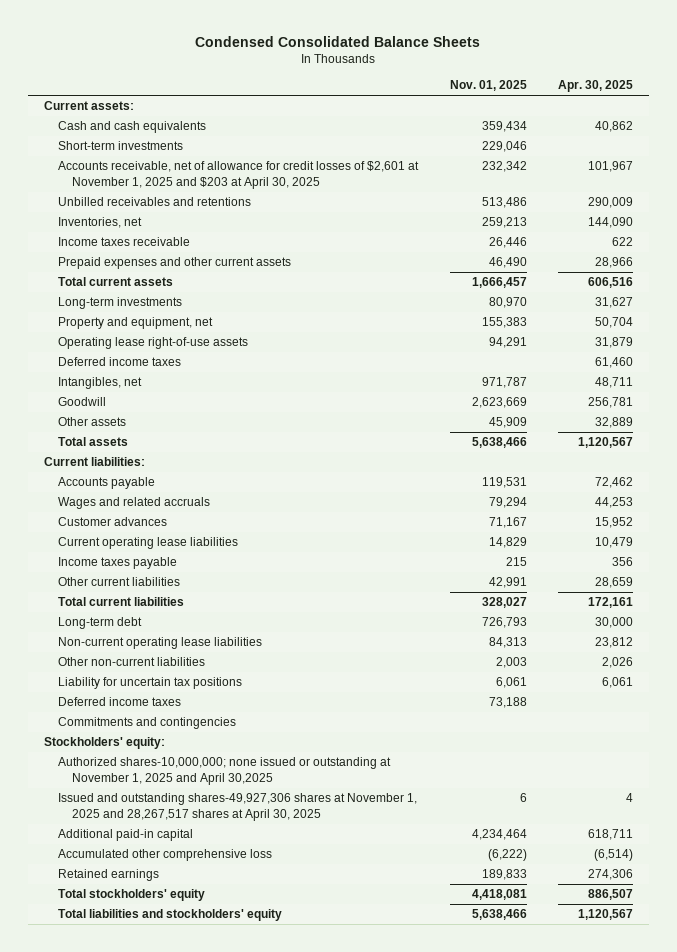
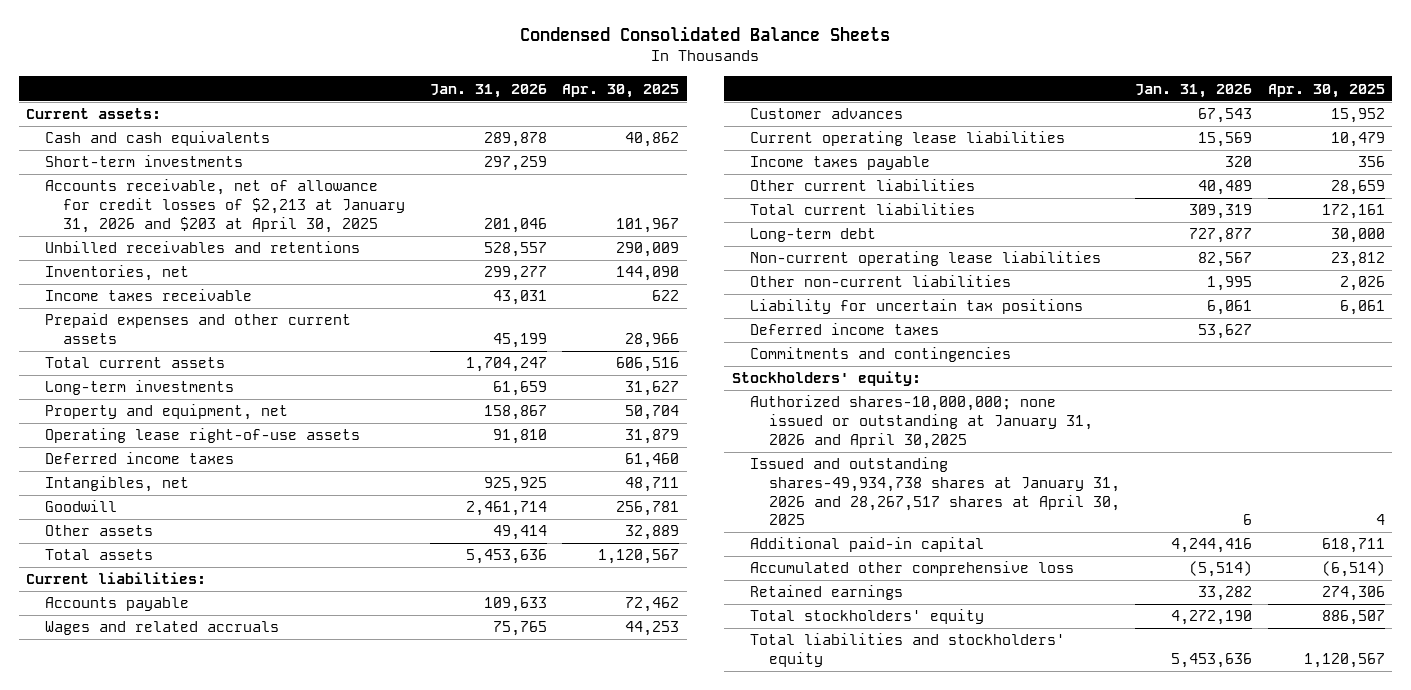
[449,80,527,92] Nov. 01, 2025 -> none
none -> [429,83,547,98] Jan. 31, 2026
[57,161,419,189] Accounts receivable, net of allowance for credit losses of $2,601 at November 1, 2025 and $203 at April 30, 2025 -> [44,179,406,233] Accounts receivable, net of allowance for credit losses of $2,213 at January 31, 2026 and $203 at April 30, 2025
[57,757,391,785] Authorized shares-10,000,000; none issued or outstanding at November 1, 2025 and April 30,2025 -> [750,395,1093,449] Authorized shares-10,000,000; none issued or outstanding at January 31, 2026 and April 30,2025
[57,793,417,821] Issued and outstanding shares-49,927,306 shares at November 1, 2025 and 28,267,517 shares at April 30, 2025 -> [750,457,1120,526] Issued and outstanding shares-49,934,738 shares at January 31, 2026 and 28,267,517 shares at April 30, 2025

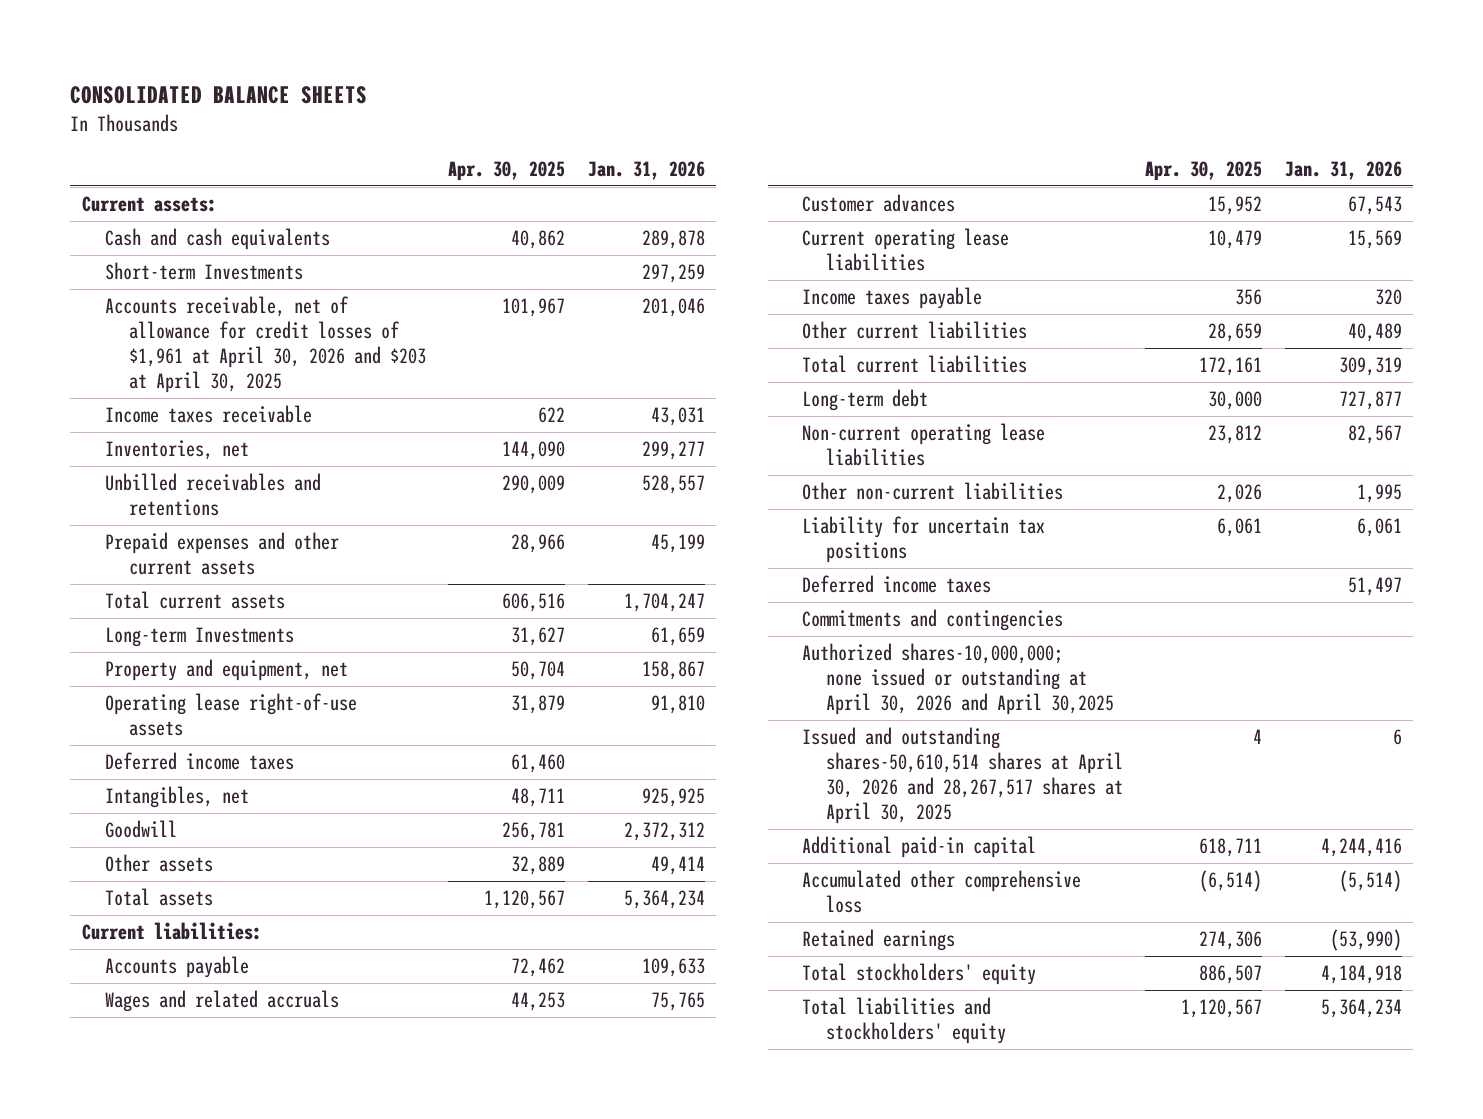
[520,26,891,42] Condensed Consolidated Balance Sheets -> [70,85,368,104] CONSOLIDATED BALANCE SHEETS
[44,155,243,168] Short-term investments -> [105,262,304,281] Short-term Investments
[44,179,406,233] Accounts receivable, net of allowance for credit losses of $2,213 at January 31, 2026 and $203 at April 30, 2025 -> [105,296,426,394] Accounts receivable, net of allowance for credit losses of $1,961 at April 30, 2026 and $203 at April 30, 2025
[44,265,189,282] Inventories, net -> [105,440,250,461] Inventories, net
[44,241,360,254] Unbilled receivables and retentions -> [105,473,322,517] Unbilled receivables and retentions
[44,380,234,396] Long-term investments -> [105,627,295,648] Long-term Investments
[465,501,547,517] 2,461,714 -> [623,822,705,842] 2,372,312
[465,549,547,565] 5,453,636 -> [623,890,705,910] 5,364,234
[1198,324,1253,340] 53,627 -> [1347,577,1402,597] 51,497
[731,371,921,387] Stockholders' equity: -> none
[750,395,1093,449] Authorized shares-10,000,000; none issued or outstanding at January 31, 2026 and April 30,2025 -> [802,643,1114,716] Authorized shares-10,000,000; none issued or outstanding at April 30, 2026 and April 30,2025
[750,457,1120,526] Issued and outstanding shares-49,934,738 shares at January 31, 2026 and 28,267,517 shares at April 30, 2025 -> [802,727,1123,825] Issued and outstanding shares-50,610,514 shares at April 30, 2026 and 28,267,517 shares at April 30, 2025
[1198,586,1253,602] 33,282 -> [1329,929,1402,952] (53,990)
[1171,610,1253,626] 4,272,190 -> [1320,965,1402,985] 4,184,918
[1171,653,1253,669] 5,453,636 -> [1320,999,1402,1019] 5,364,234

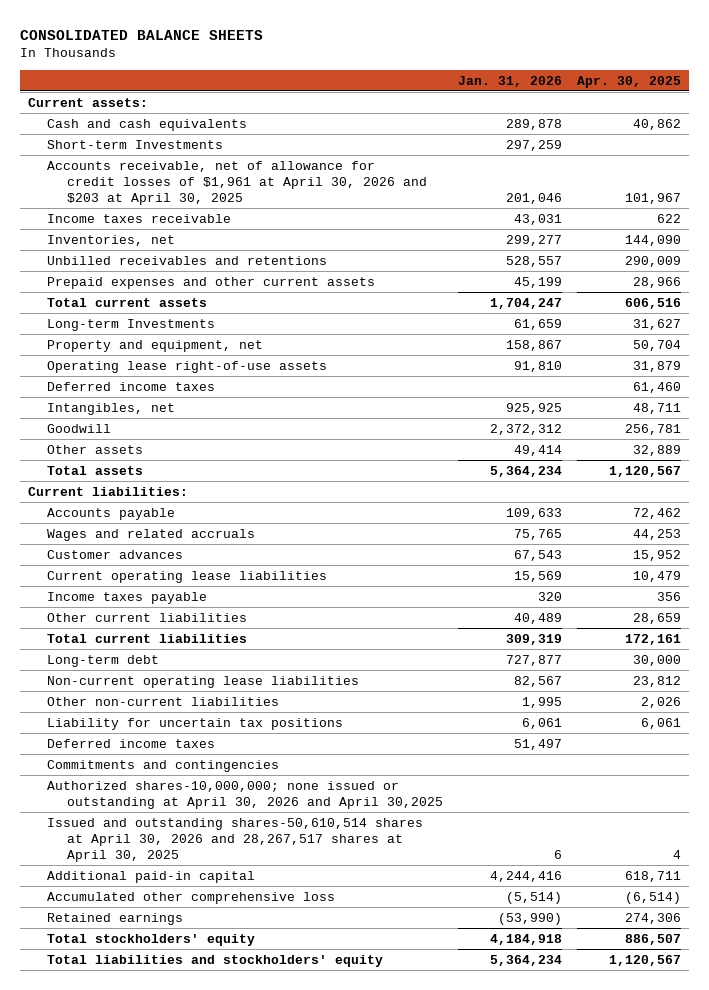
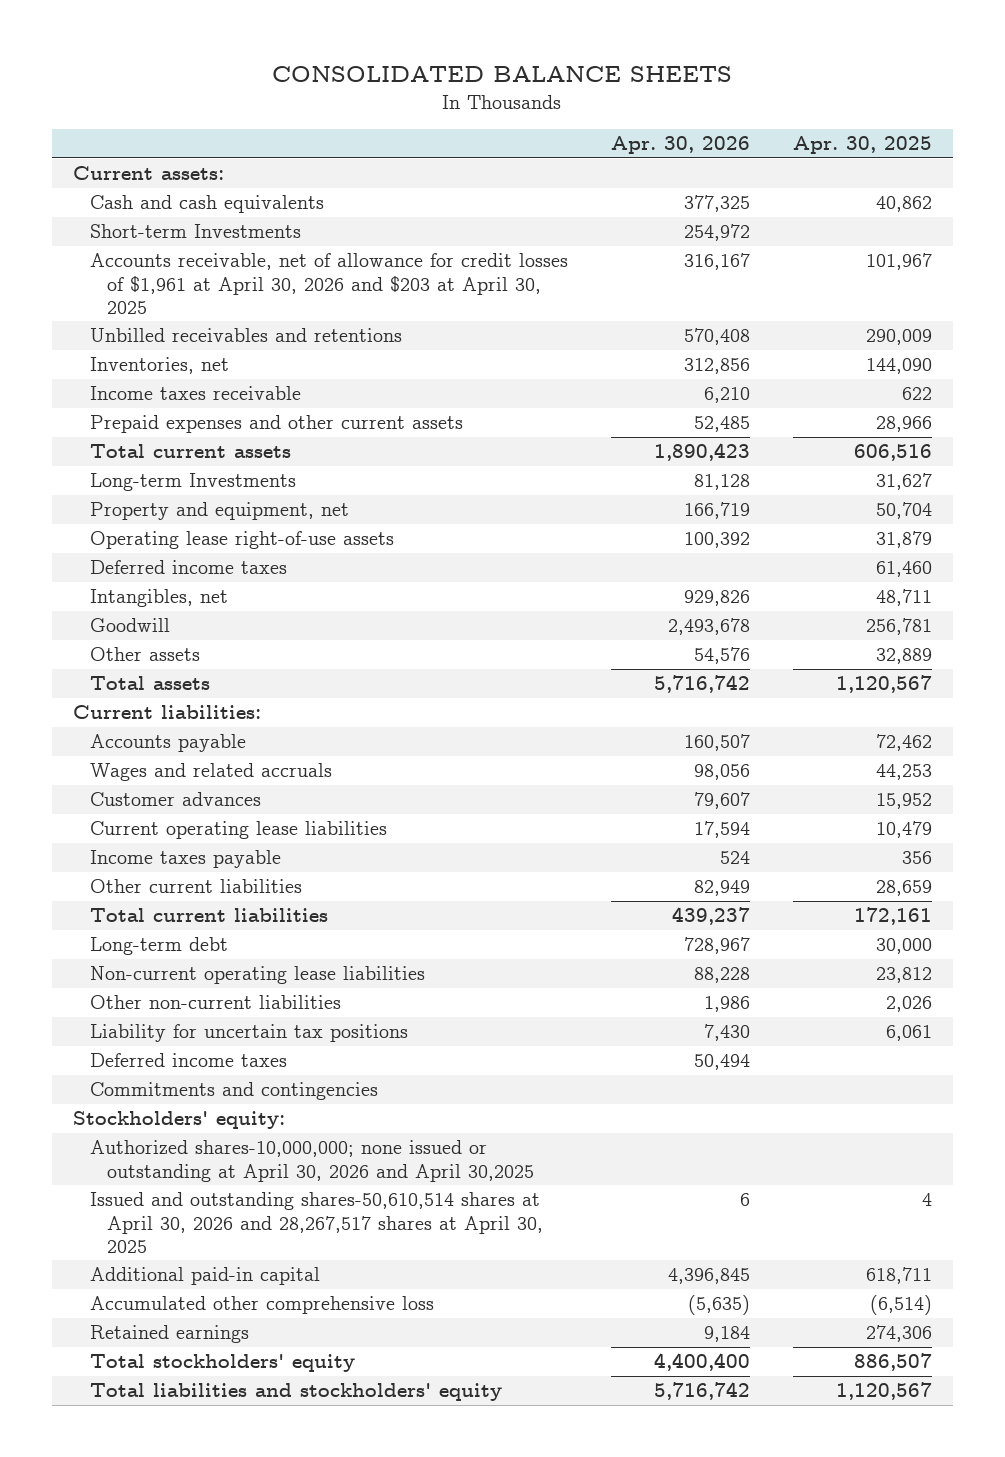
[457,75,562,87] Jan. 31, 2026 -> none
none -> [610,136,750,155] Apr. 30, 2026
[47,234,176,246] Inventories, net -> [90,357,230,375] Inventories, net
[47,213,232,223] Income taxes receivable -> [90,386,302,401] Income taxes receivable
none -> [72,1111,285,1130] Stockholders' equity:

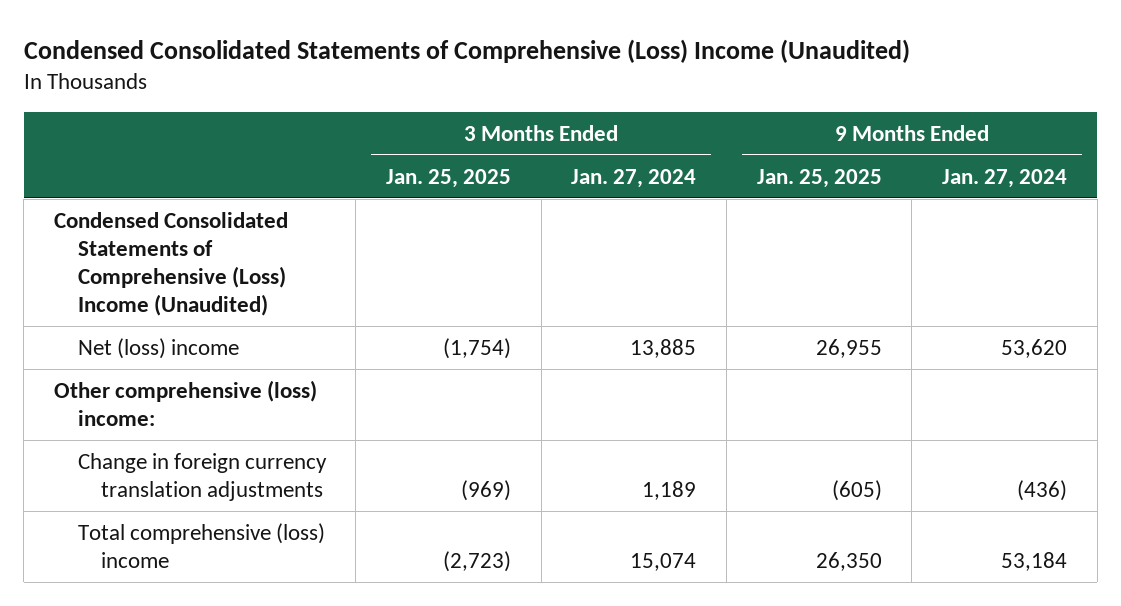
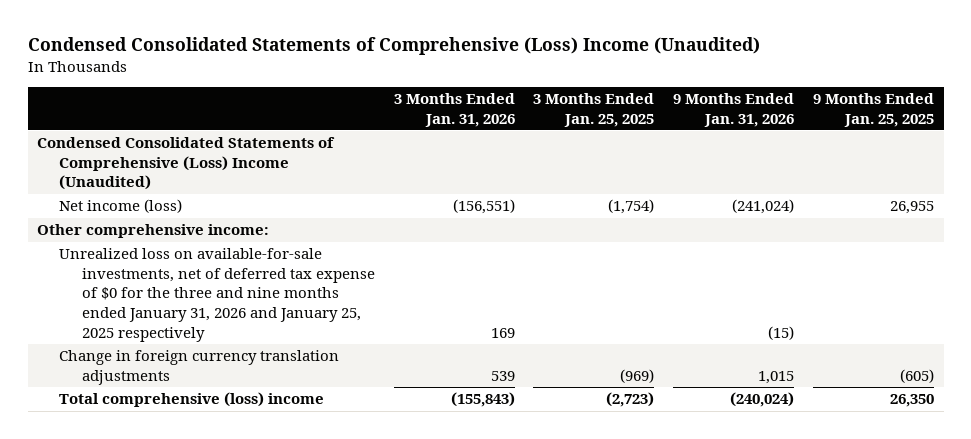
[571,168,697,188] Jan. 27, 2024 -> none
[942,168,1068,188] Jan. 27, 2024 -> none
none -> [393,92,515,127] 3 Months Ended Jan. 31, 2026
none -> [673,92,795,127] 9 Months Ended Jan. 31, 2026
[77,337,239,359] Net (loss) income -> [59,199,183,214] Net income (loss)
[53,379,317,426] Other comprehensive (loss) income: -> [37,224,270,239] Other comprehensive income:
none -> [59,248,375,342] Unrealized loss on available-for-sale investments, net of deferred tax expense of $0 for the three and nine months ended January 31, 2026 and January 25, 2025 respectively

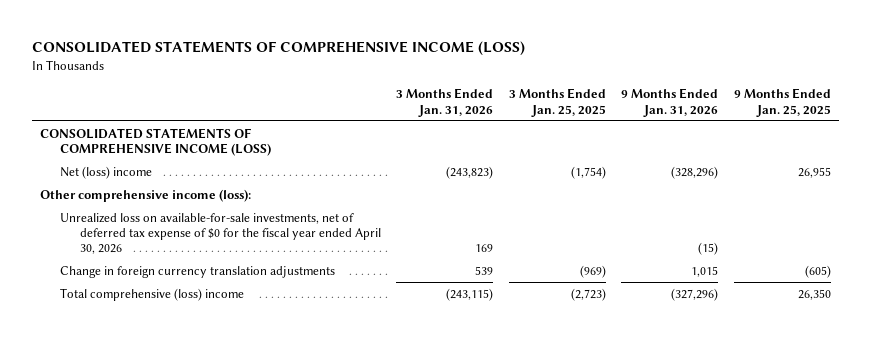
[27,37,760,56] Condensed Consolidated Statements of Comprehensive (Loss) Income (Unaudited) -> [31,41,525,57] CONSOLIDATED STATEMENTS OF COMPREHENSIVE INCOME (LOSS)
[37,137,336,191] Condensed Consolidated Statements of Comprehensive (Loss) Income (Unaudited) -> [39,127,271,156] CONSOLIDATED STATEMENTS OF COMPREHENSIVE INCOME (LOSS)
[59,199,183,214] Net income (loss) -> [59,165,152,179] Net (loss) income
[452,199,515,215] (156,551) -> [446,165,494,179] (243,823)
[732,199,795,215] (241,024) -> [671,165,719,179] (328,296)
[37,224,270,239] Other comprehensive income: -> [39,188,251,202] Other comprehensive income (loss):
[59,248,375,342] Unrealized loss on available-for-sale investments, net of deferred tax expense of $0 for the three and nine months ended January 31, 2026 and January 25, 2025 respectively -> [59,212,381,254] Unrealized loss on available-for-sale investments, net of deferred tax expense of $0 for the fiscal year ended April 30, 2026
[450,392,515,408] (155,843) -> [446,287,494,301] (243,115)
[730,392,795,408] (240,024) -> [671,287,719,301] (327,296)

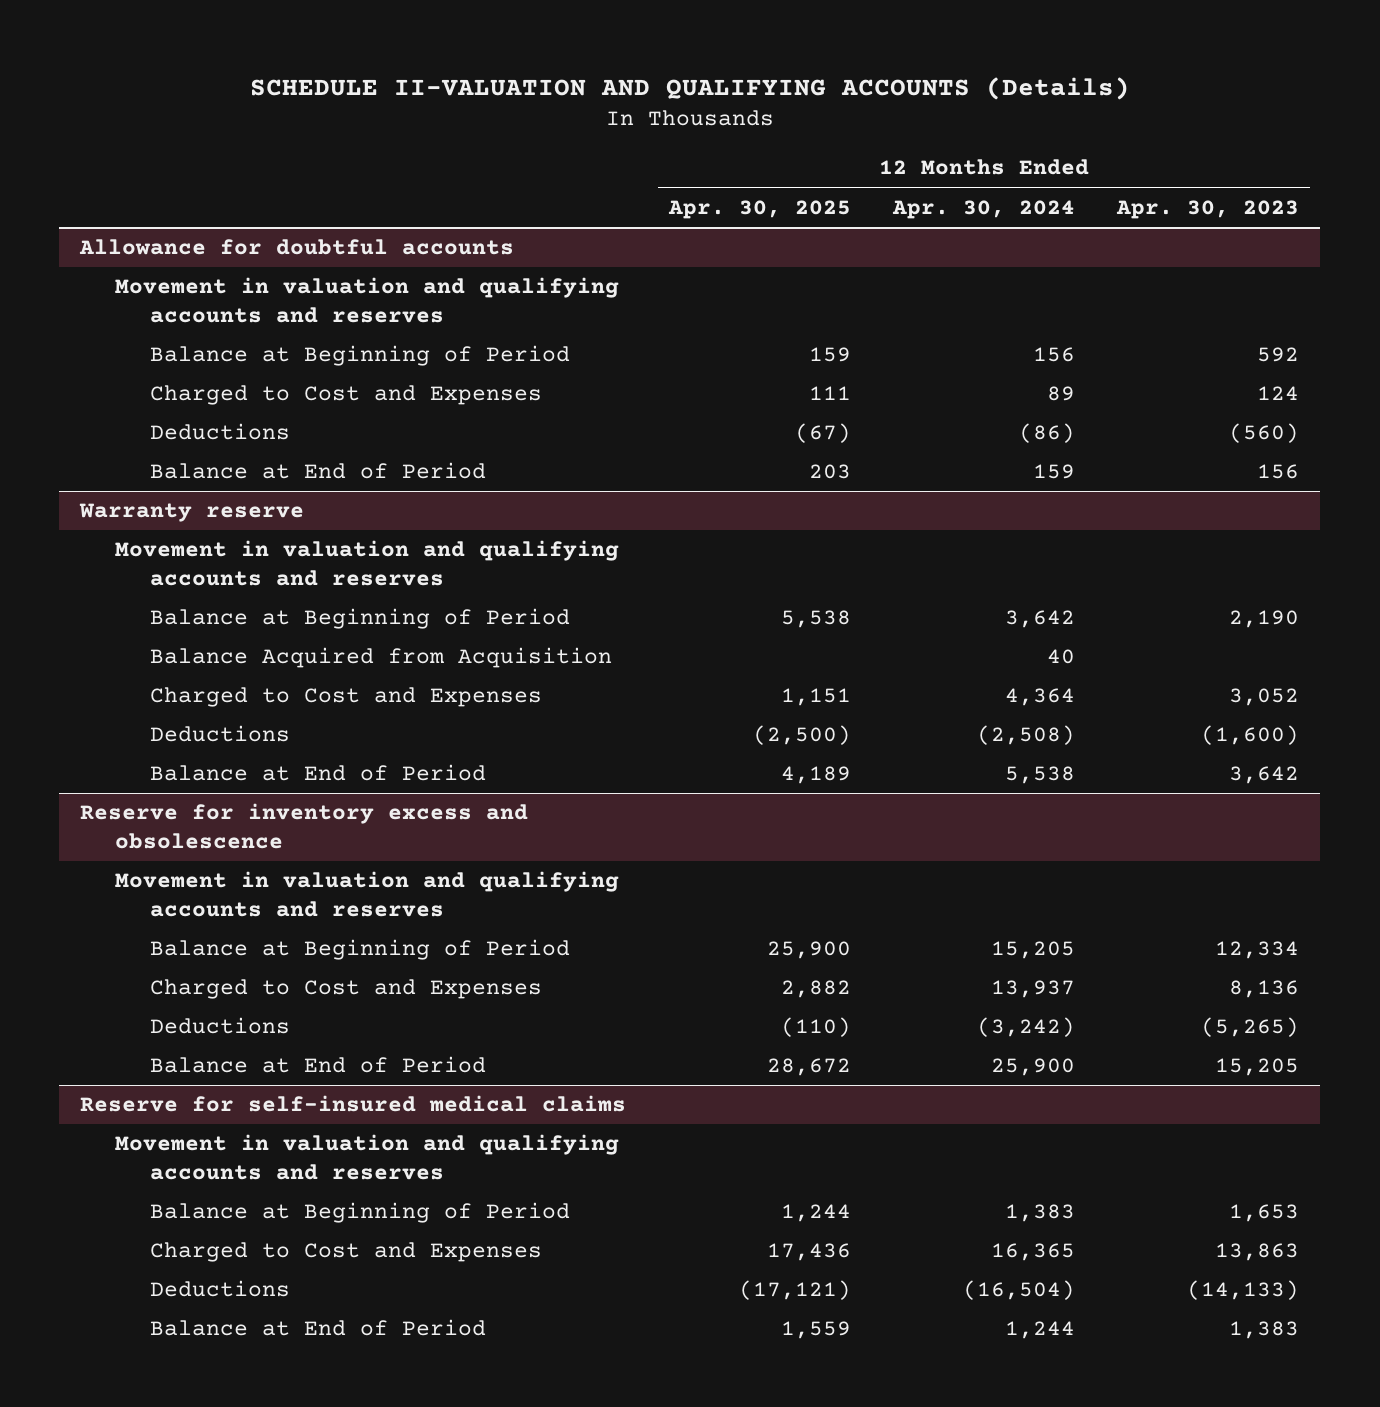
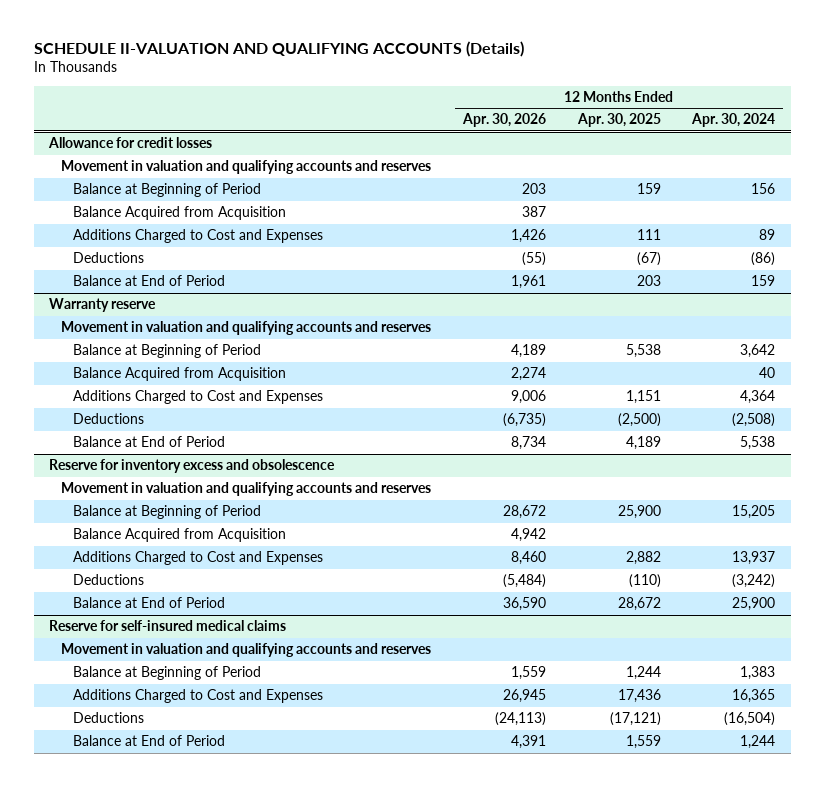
[1116,199,1300,219] Apr. 30, 2023 -> none
none -> [462,113,547,128] Apr. 30, 2026
[79,239,515,256] Allowance for doubtful accounts -> [48,137,213,149] Allowance for credit losses
none -> [73,206,287,221] Balance Acquired from Acquisition
[149,385,542,406] Charged to Cost and Expenses -> [73,229,324,244] Additions Charged to Cost and Expenses
[149,687,542,708] Charged to Cost and Expenses -> [73,390,324,405] Additions Charged to Cost and Expenses
none -> [73,528,287,543] Balance Acquired from Acquisition
[149,979,542,1000] Charged to Cost and Expenses -> [73,551,324,566] Additions Charged to Cost and Expenses
[149,1242,542,1263] Charged to Cost and Expenses -> [73,689,324,704] Additions Charged to Cost and Expenses

